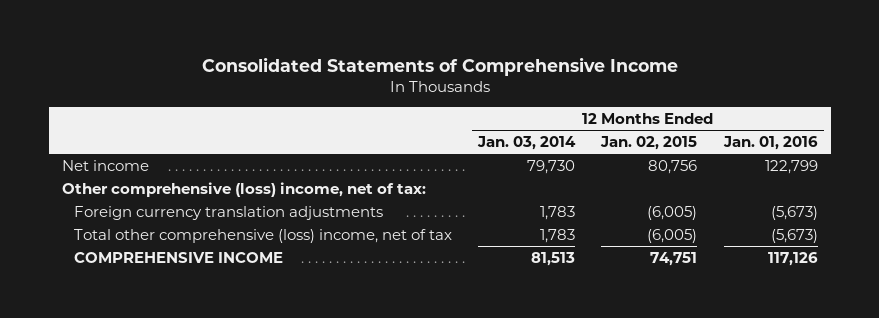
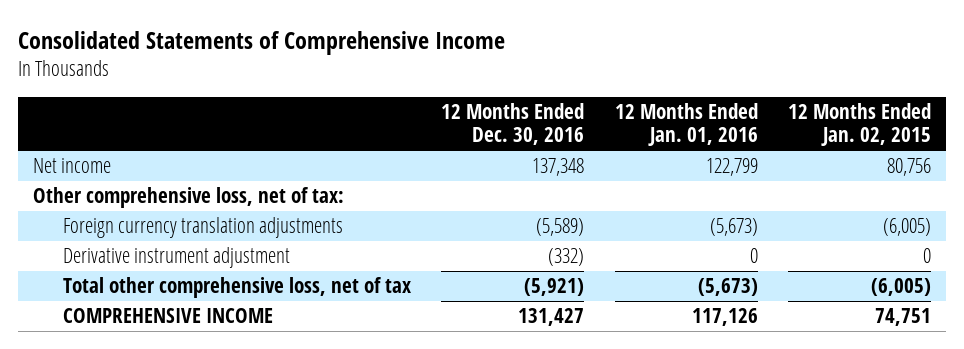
[477,136,577,151] Jan. 03, 2014 -> none
none -> [441,102,585,146] 12 Months Ended Dec. 30, 2016
[61,181,426,197] Other comprehensive (loss) income, net of tax: -> [32,187,344,209] Other comprehensive loss, net of tax:
none -> [62,247,290,269] Derivative instrument adjustment
[74,228,453,243] Total other comprehensive (loss) income, net of tax -> [62,277,411,299] Total other comprehensive loss, net of tax

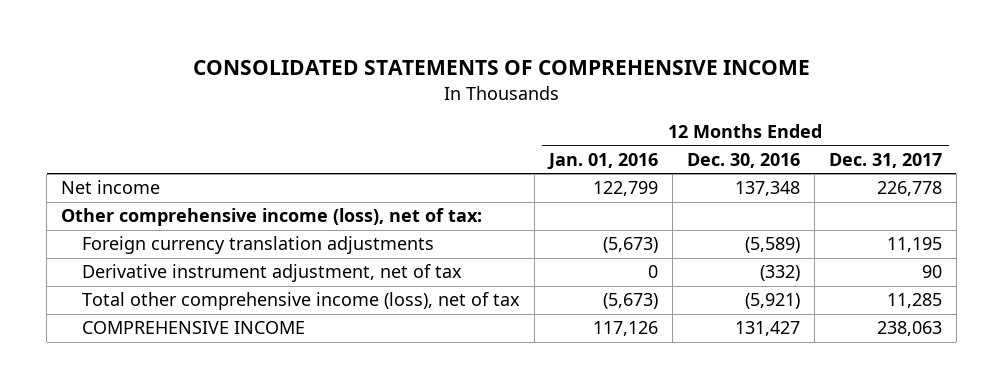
[17,31,505,56] Consolidated Statements of Comprehensive Income -> [192,60,810,76] CONSOLIDATED STATEMENTS OF COMPREHENSIVE INCOME
[788,102,932,147] 12 Months Ended Jan. 02, 2015 -> none
none -> [828,153,942,169] Dec. 31, 2017
[32,187,344,209] Other comprehensive loss, net of tax: -> [61,208,483,227] Other comprehensive income (loss), net of tax:
[62,247,290,269] Derivative instrument adjustment -> [81,264,462,283] Derivative instrument adjustment, net of tax
[62,277,411,299] Total other comprehensive loss, net of tax -> [81,292,520,311] Total other comprehensive income (loss), net of tax

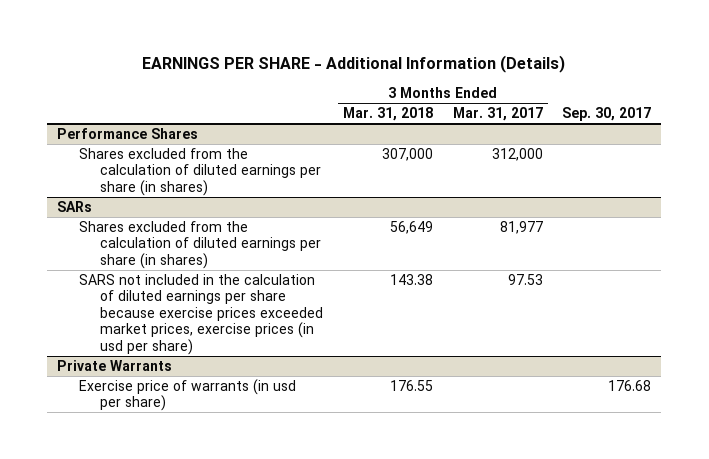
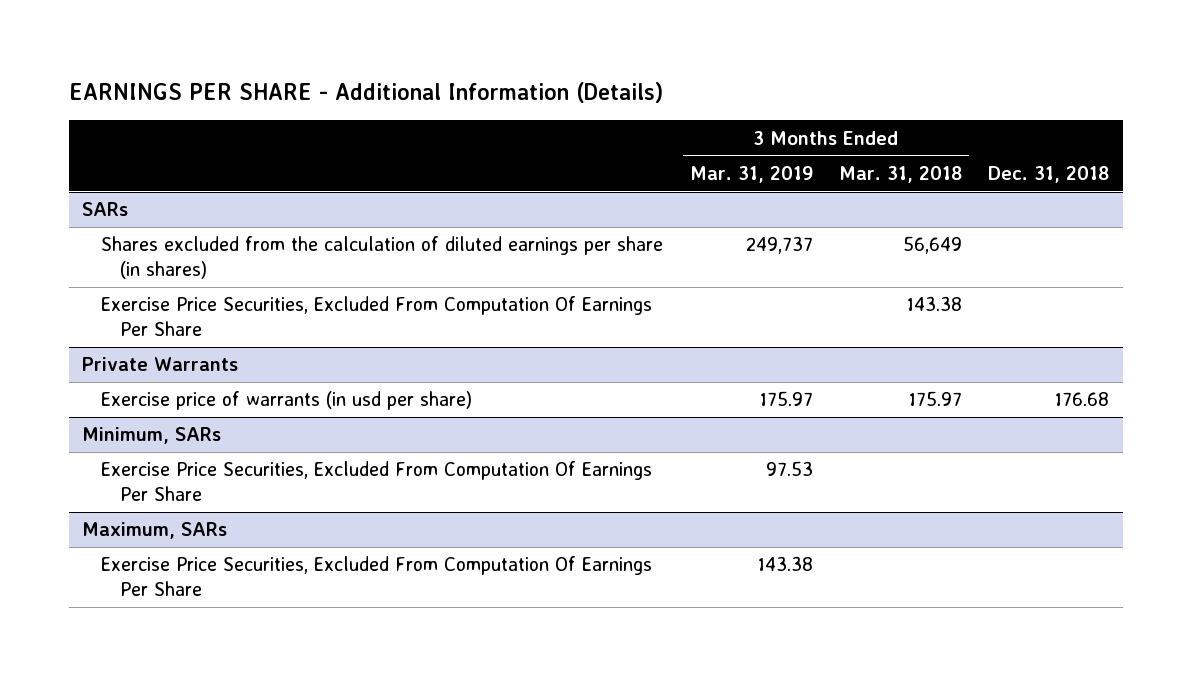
[452,107,543,122] Mar. 31, 2017 -> none
[562,107,652,122] Sep. 30, 2017 -> none
none -> [689,165,813,183] Mar. 31, 2019
none -> [988,165,1110,183] Dec. 31, 2018
[57,127,199,139] Performance Shares -> none
[78,147,322,196] Shares excluded from the calculation of diluted earnings per share (in shares) -> none
[78,273,324,355] SARS not included in the calculation of diluted earnings per share because exercise prices exceeded market prices, exercise prices (in usd per share) -> [101,296,653,336] Exercise Price Securities, Excluded From Computation Of Earnings Per Share
[390,379,434,391] 176.55 -> [908,391,963,407] 175.97
none -> [82,427,222,445] Minimum, SARs
none -> [101,461,653,501] Exercise Price Securities, Excluded From Computation Of Earnings Per Share
none -> [82,522,228,540] Maximum, SARs
none -> [101,556,653,596] Exercise Price Securities, Excluded From Computation Of Earnings Per Share

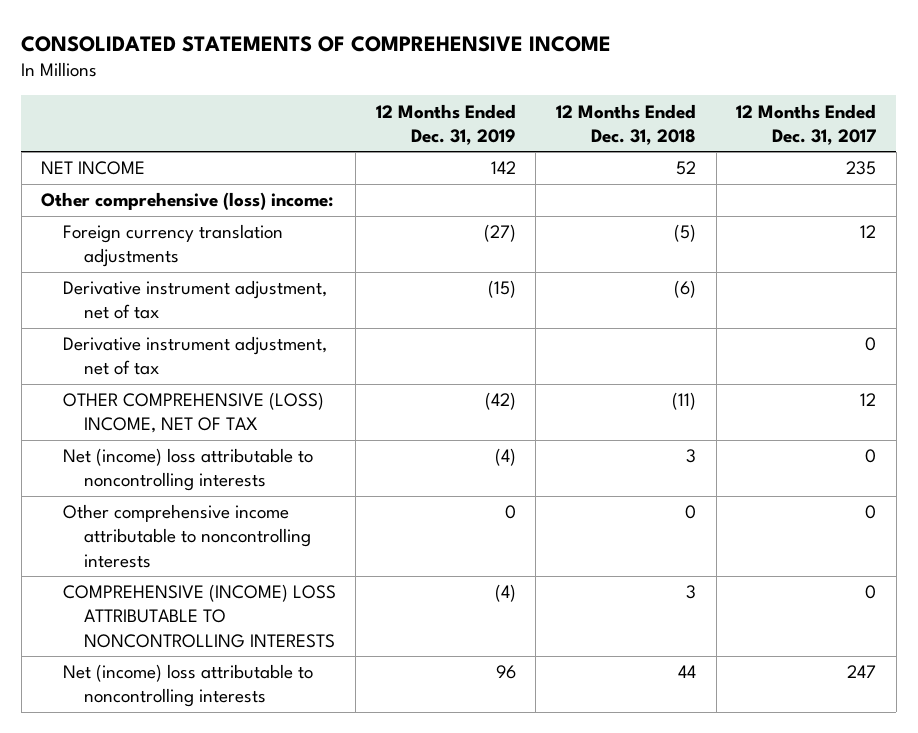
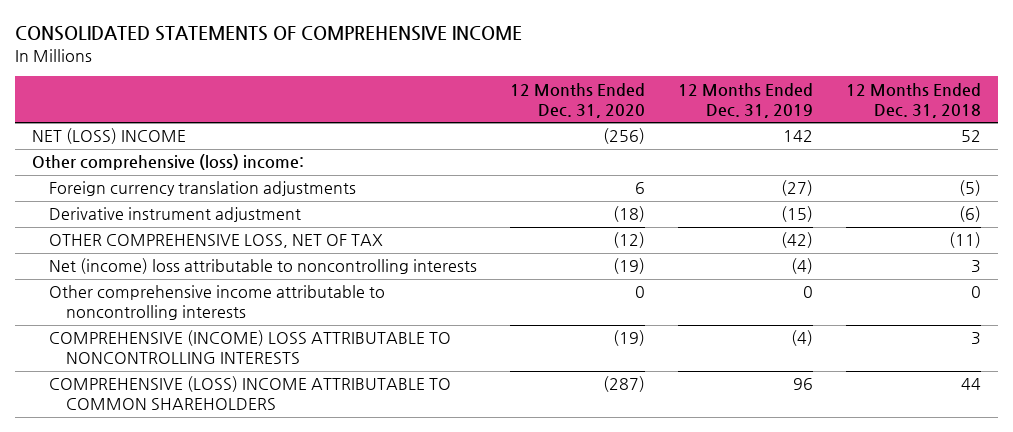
[736,103,877,145] 12 Months Ended Dec. 31, 2017 -> none
none -> [510,82,646,118] 12 Months Ended Dec. 31, 2020
[41,161,146,176] NET INCOME -> [31,128,186,145] NET (LOSS) INCOME
[62,336,327,376] Derivative instrument adjustment, net of tax -> none
[62,280,327,320] Derivative instrument adjustment, net of tax -> [48,207,301,223] Derivative instrument adjustment
[62,392,324,434] OTHER COMPREHENSIVE (LOSS) INCOME, NET OF TAX -> [48,234,383,249] OTHER COMPREHENSIVE LOSS, NET OF TAX
[62,664,313,708] Net (income) loss attributable to noncontrolling interests -> [48,376,451,411] COMPREHENSIVE (LOSS) INCOME ATTRIBUTABLE TO COMMON SHAREHOLDERS

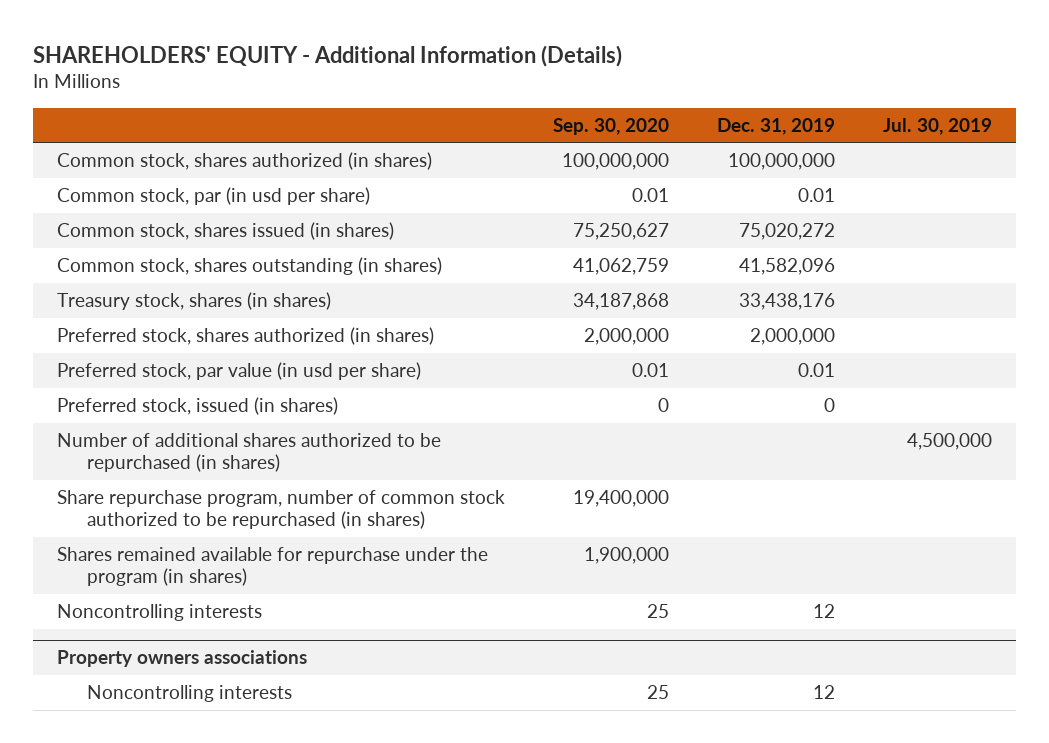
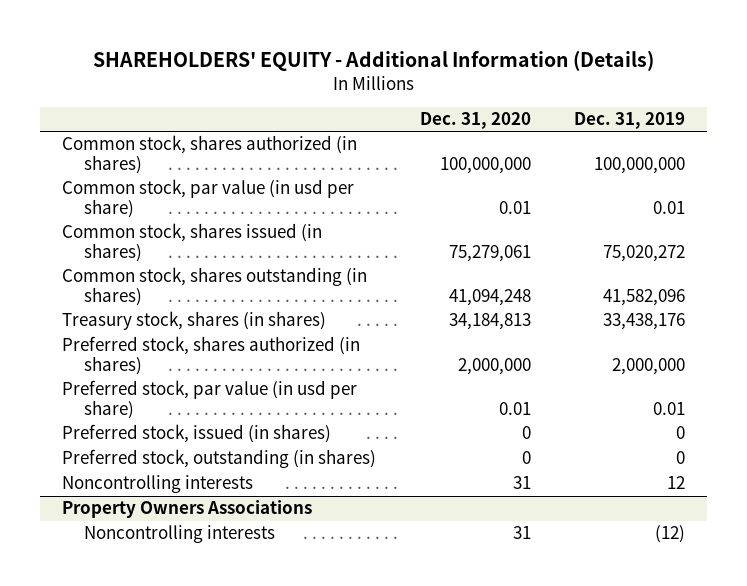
[552,117,669,135] Sep. 30, 2020 -> none
[882,117,992,135] Jul. 30, 2019 -> none
none -> [419,112,531,130] Dec. 31, 2020
[56,187,370,206] Common stock, par (in usd per share) -> [62,179,355,219] Common stock, par value (in usd per share)
[56,433,441,473] Number of additional shares authorized to be repurchased (in shares) -> none
[56,490,505,530] Share repurchase program, number of common stock authorized to be repurchased (in shares) -> none
[56,547,488,587] Shares remained available for repurchase under the program (in shares) -> none
[56,604,262,622] Noncontrolling interests -> none
[56,650,307,668] Property owners associations -> none
none -> [62,449,377,469] Preferred stock, outstanding (in shares)
none -> [62,500,313,519] Property Owners Associations
none -> [83,525,275,544] Noncontrolling interests

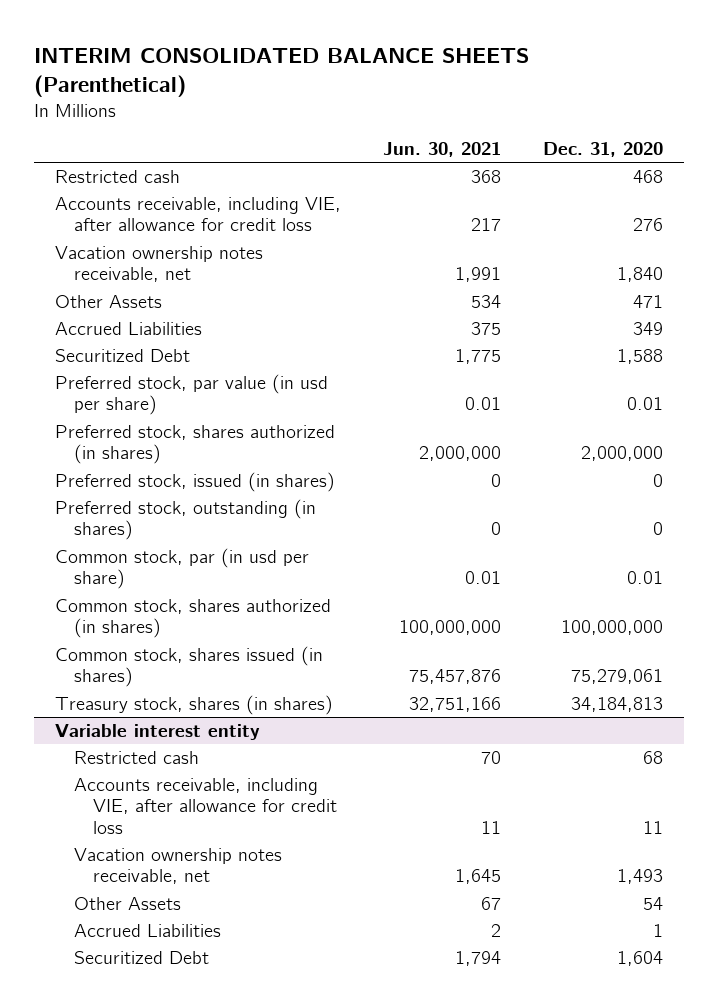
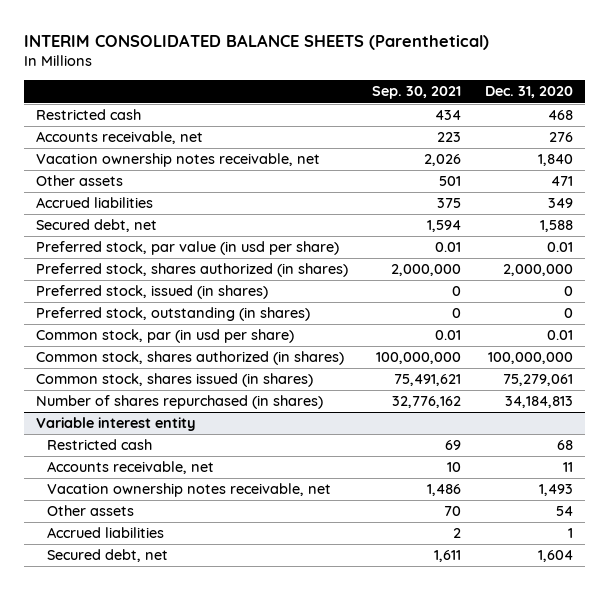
[383,142,502,158] Jun. 30, 2021 -> none
none -> [372,86,462,100] Sep. 30, 2021
[55,196,342,232] Accounts receivable, including VIE, after allowance for credit loss -> [36,131,204,145] Accounts receivable, net
[55,294,163,308] Other Assets -> [36,175,124,187] Other assets
[55,321,203,335] Accrued Liabilities -> [36,197,154,209] Accrued liabilities
[55,348,191,362] Securitized Debt -> [36,219,158,233] Secured debt, net
[55,694,334,715] Treasury stock, shares (in shares) -> [36,395,324,410] Number of shares repurchased (in shares)
[74,777,338,834] Accounts receivable, including VIE, after allowance for credit loss -> [46,461,214,475] Accounts receivable, net
[74,896,182,910] Other Assets -> [46,505,134,517] Other assets
[74,923,222,937] Accrued Liabilities -> [46,527,164,539] Accrued liabilities
[74,950,210,964] Securitized Debt -> [46,549,168,563] Secured debt, net

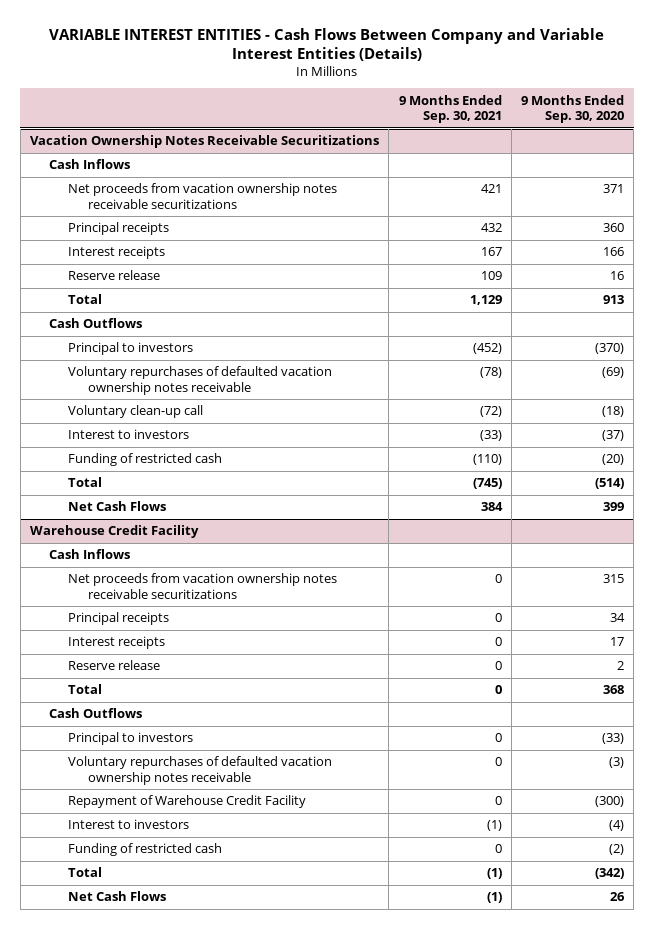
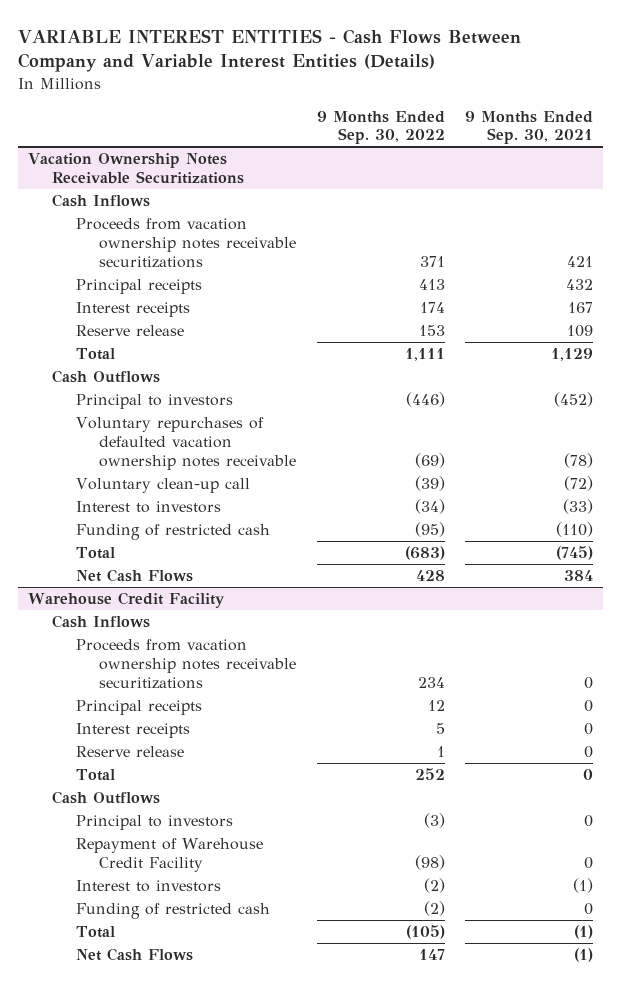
[520,94,624,124] 9 Months Ended Sep. 30, 2020 -> none
none -> [316,110,445,145] 9 Months Ended Sep. 30, 2022
[68,183,338,210] Net proceeds from vacation ownership notes receivable securitizations -> [75,217,297,268] Proceeds from vacation ownership notes receivable securitizations
[68,573,338,600] Net proceeds from vacation ownership notes receivable securitizations -> [75,638,297,689] Proceeds from vacation ownership notes receivable securitizations
[68,756,333,786] Voluntary repurchases of defaulted vacation ownership notes receivable -> none

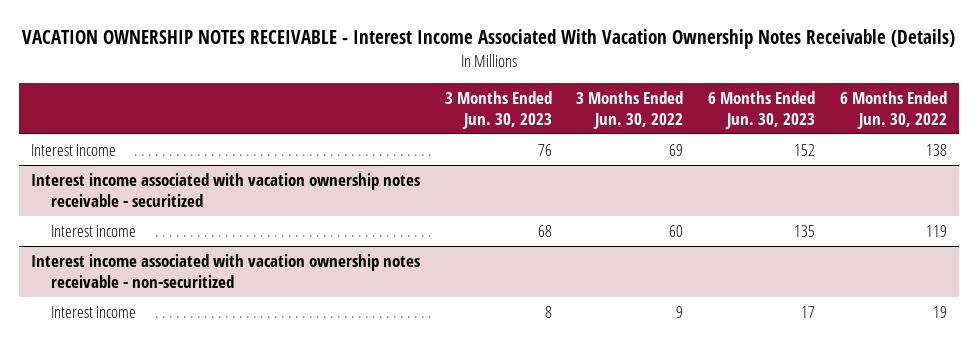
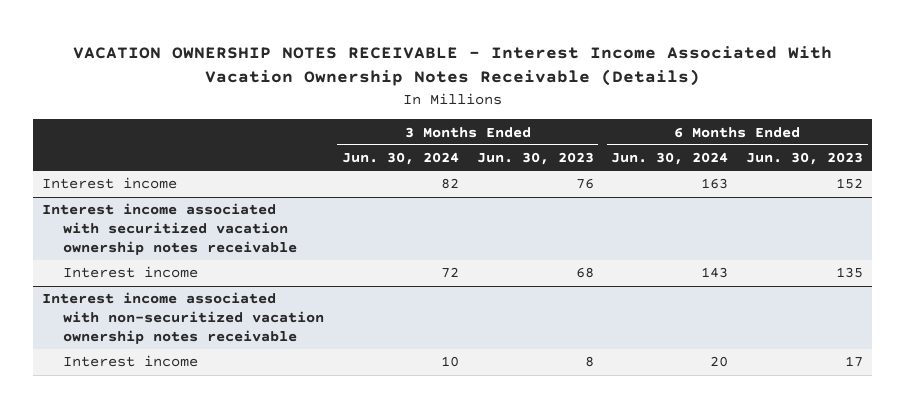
[576,91,684,129] 3 Months Ended Jun. 30, 2022 -> none
[839,91,947,129] 6 Months Ended Jun. 30, 2022 -> none
none -> [341,152,459,166] Jun. 30, 2024
none -> [611,152,729,166] Jun. 30, 2024
[31,172,421,207] Interest income associated with vacation ownership notes receivable - securitized -> [42,203,297,256] Interest income associated with securitized vacation ownership notes receivable
[31,253,421,288] Interest income associated with vacation ownership notes receivable - non-securitized -> [42,292,324,345] Interest income associated with non-securitized vacation ownership notes receivable

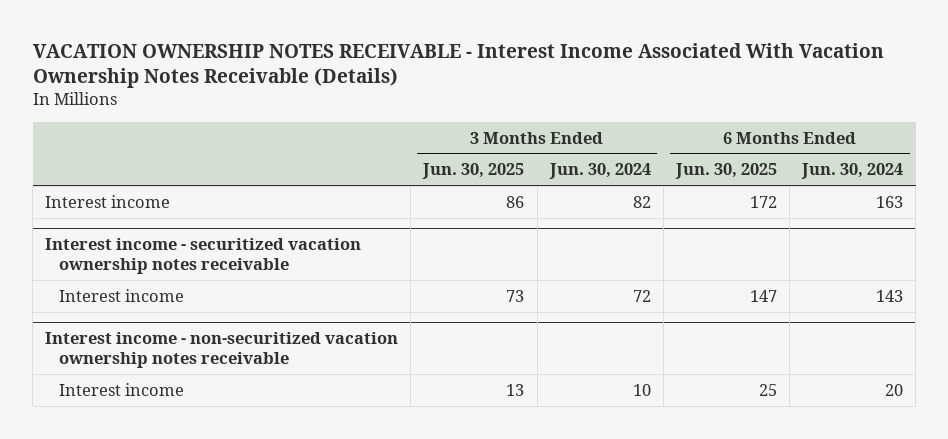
[476,152,594,166] Jun. 30, 2023 -> none
[746,152,864,166] Jun. 30, 2023 -> none
none -> [422,163,525,180] Jun. 30, 2025
none -> [674,163,777,180] Jun. 30, 2025
[42,203,297,256] Interest income associated with securitized vacation ownership notes receivable -> [45,237,362,275] Interest income - securitized vacation ownership notes receivable
[42,292,324,345] Interest income associated with non-securitized vacation ownership notes receivable -> [45,331,399,369] Interest income - non-securitized vacation ownership notes receivable

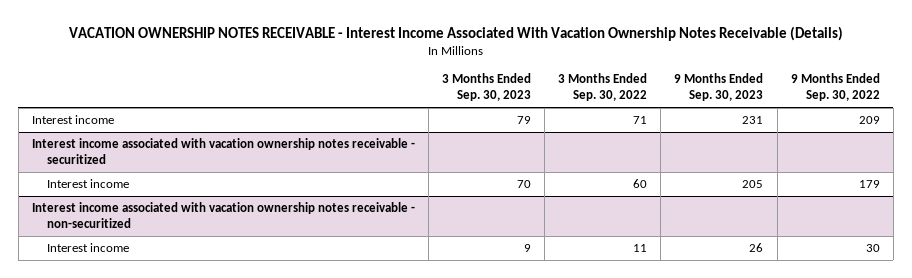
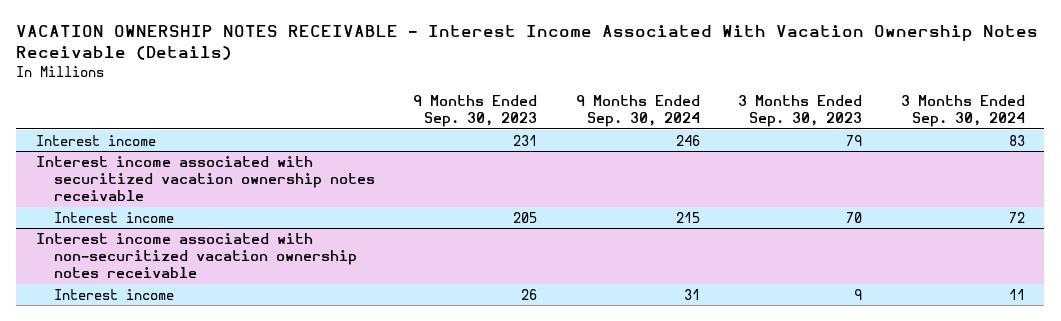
[558,73,648,102] 3 Months Ended Sep. 30, 2022 -> none
[790,73,880,102] 9 Months Ended Sep. 30, 2022 -> none
none -> [575,95,700,128] 9 Months Ended Sep. 30, 2024
none -> [900,95,1025,128] 3 Months Ended Sep. 30, 2024
[31,138,415,165] Interest income associated with vacation ownership notes receivable - securitized -> [35,155,375,202] Interest income associated with securitized vacation ownership notes receivable
[31,202,415,229] Interest income associated with vacation ownership notes receivable - non-securitized -> [35,232,357,279] Interest income associated with non-securitized vacation ownership notes receivable

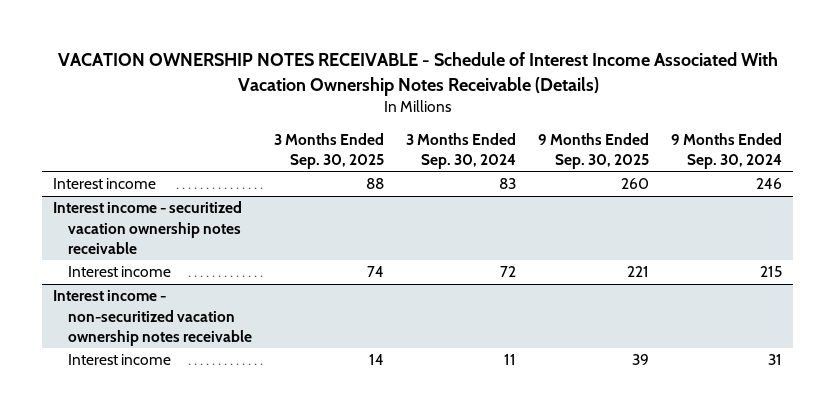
[16,25,1039,61] VACATION OWNERSHIP NOTES RECEIVABLE - Interest Income Associated With Vacation Ownership Notes Receivable (Details) -> [57,52,778,96] VACATION OWNERSHIP NOTES RECEIVABLE - Schedule of Interest Income Associated With Vacation Ownership Notes Receivable (Details)
[413,95,538,128] 9 Months Ended Sep. 30, 2023 -> none
[738,95,863,128] 3 Months Ended Sep. 30, 2023 -> none
none -> [273,132,384,169] 3 Months Ended Sep. 30, 2025
none -> [538,132,650,169] 9 Months Ended Sep. 30, 2025
[35,155,375,202] Interest income associated with securitized vacation ownership notes receivable -> [53,201,243,254] Interest income - securitized vacation ownership notes receivable
[35,232,357,279] Interest income associated with non-securitized vacation ownership notes receivable -> [53,290,252,346] Interest income - non-securitized vacation ownership notes receivable

